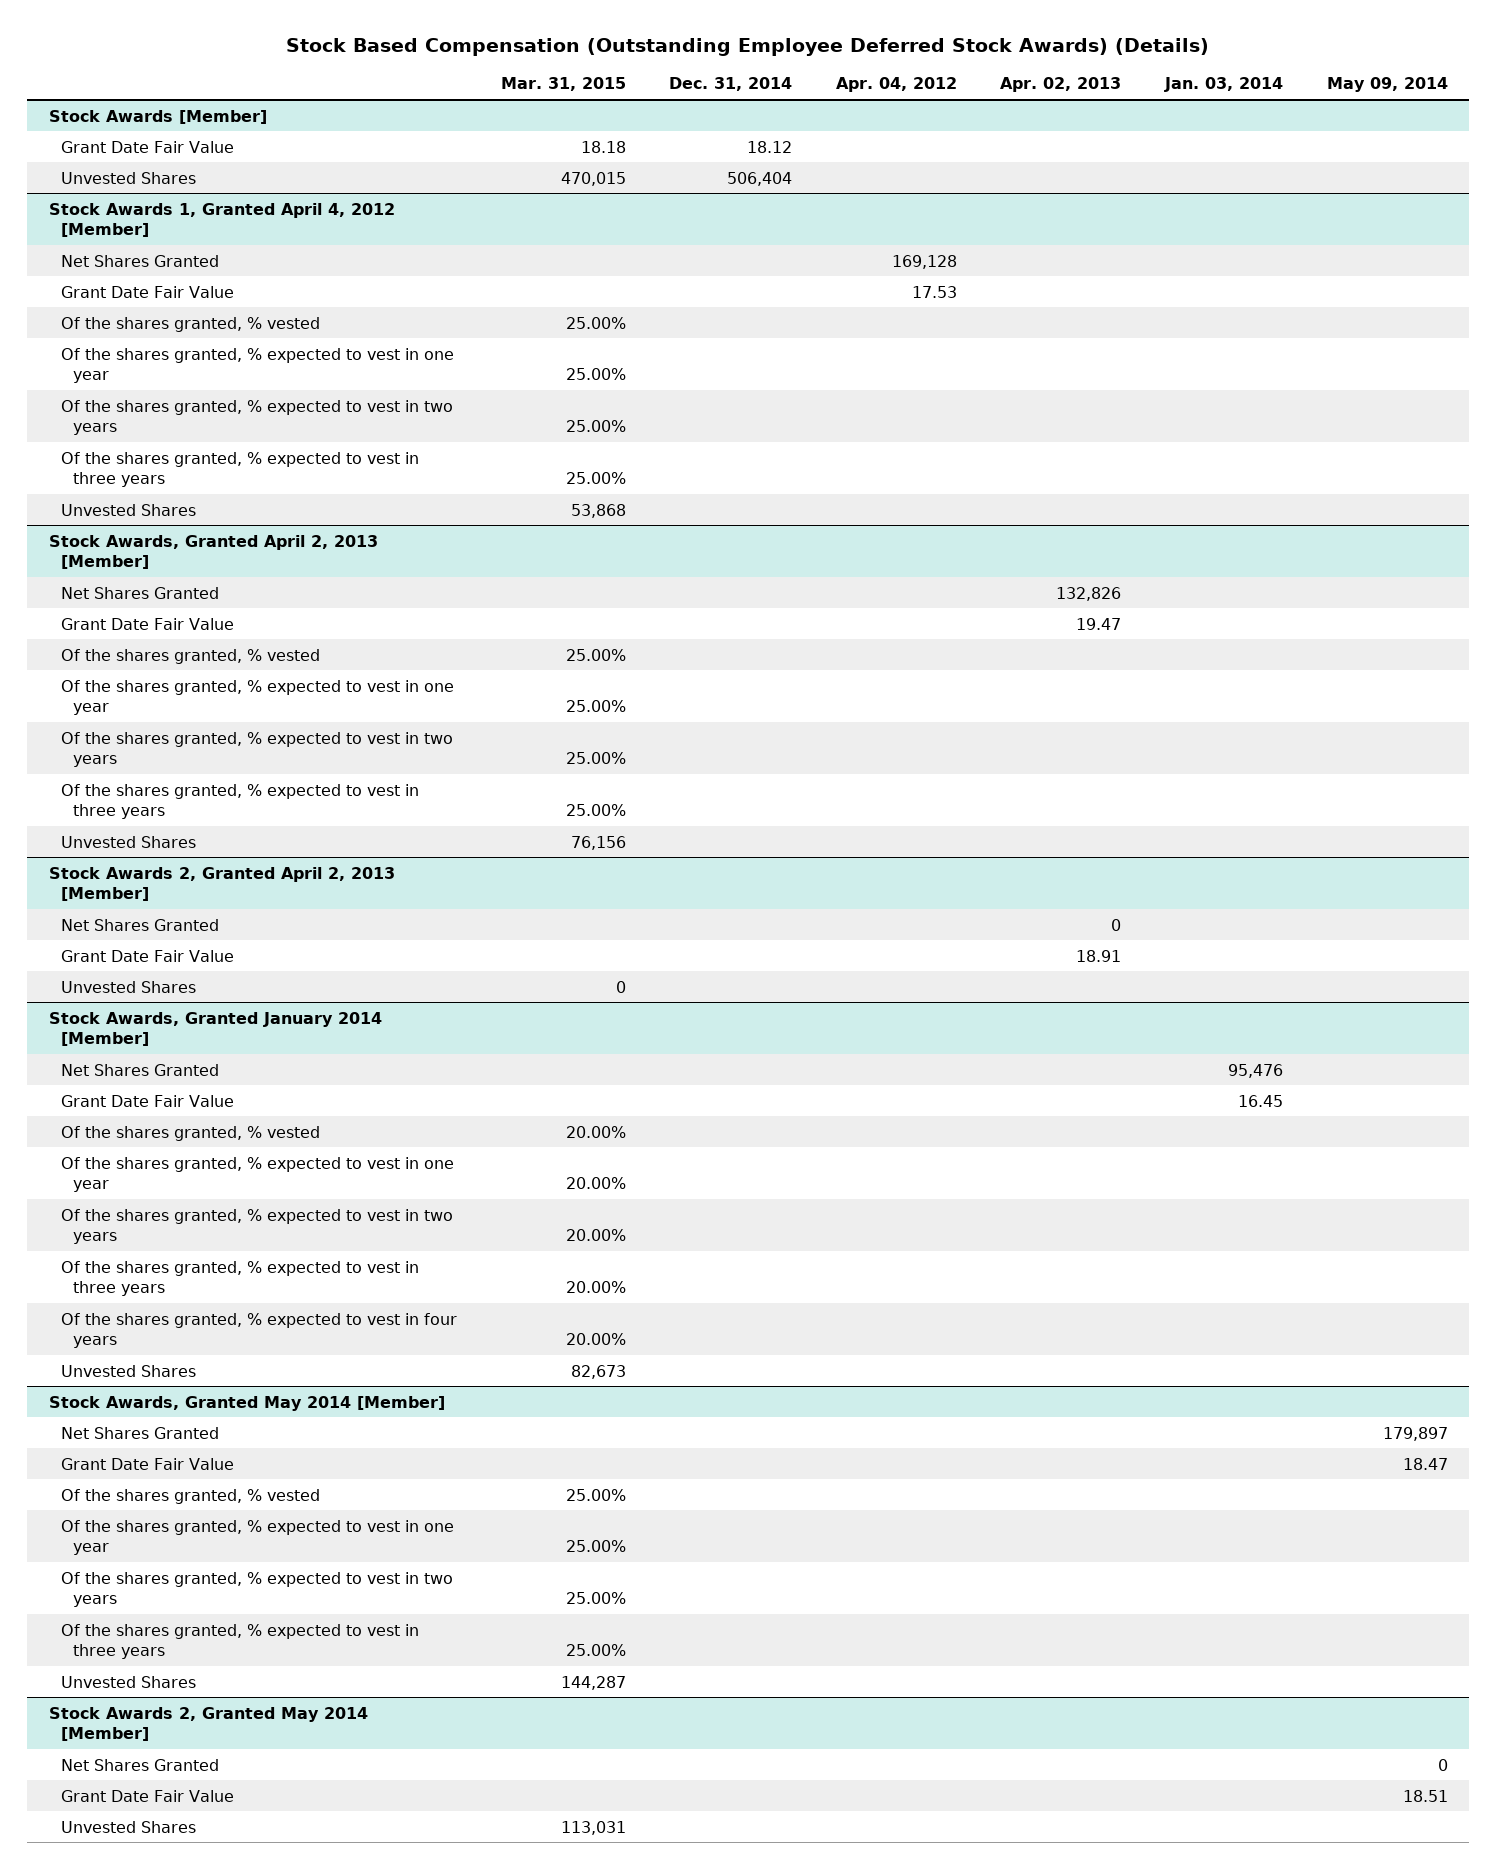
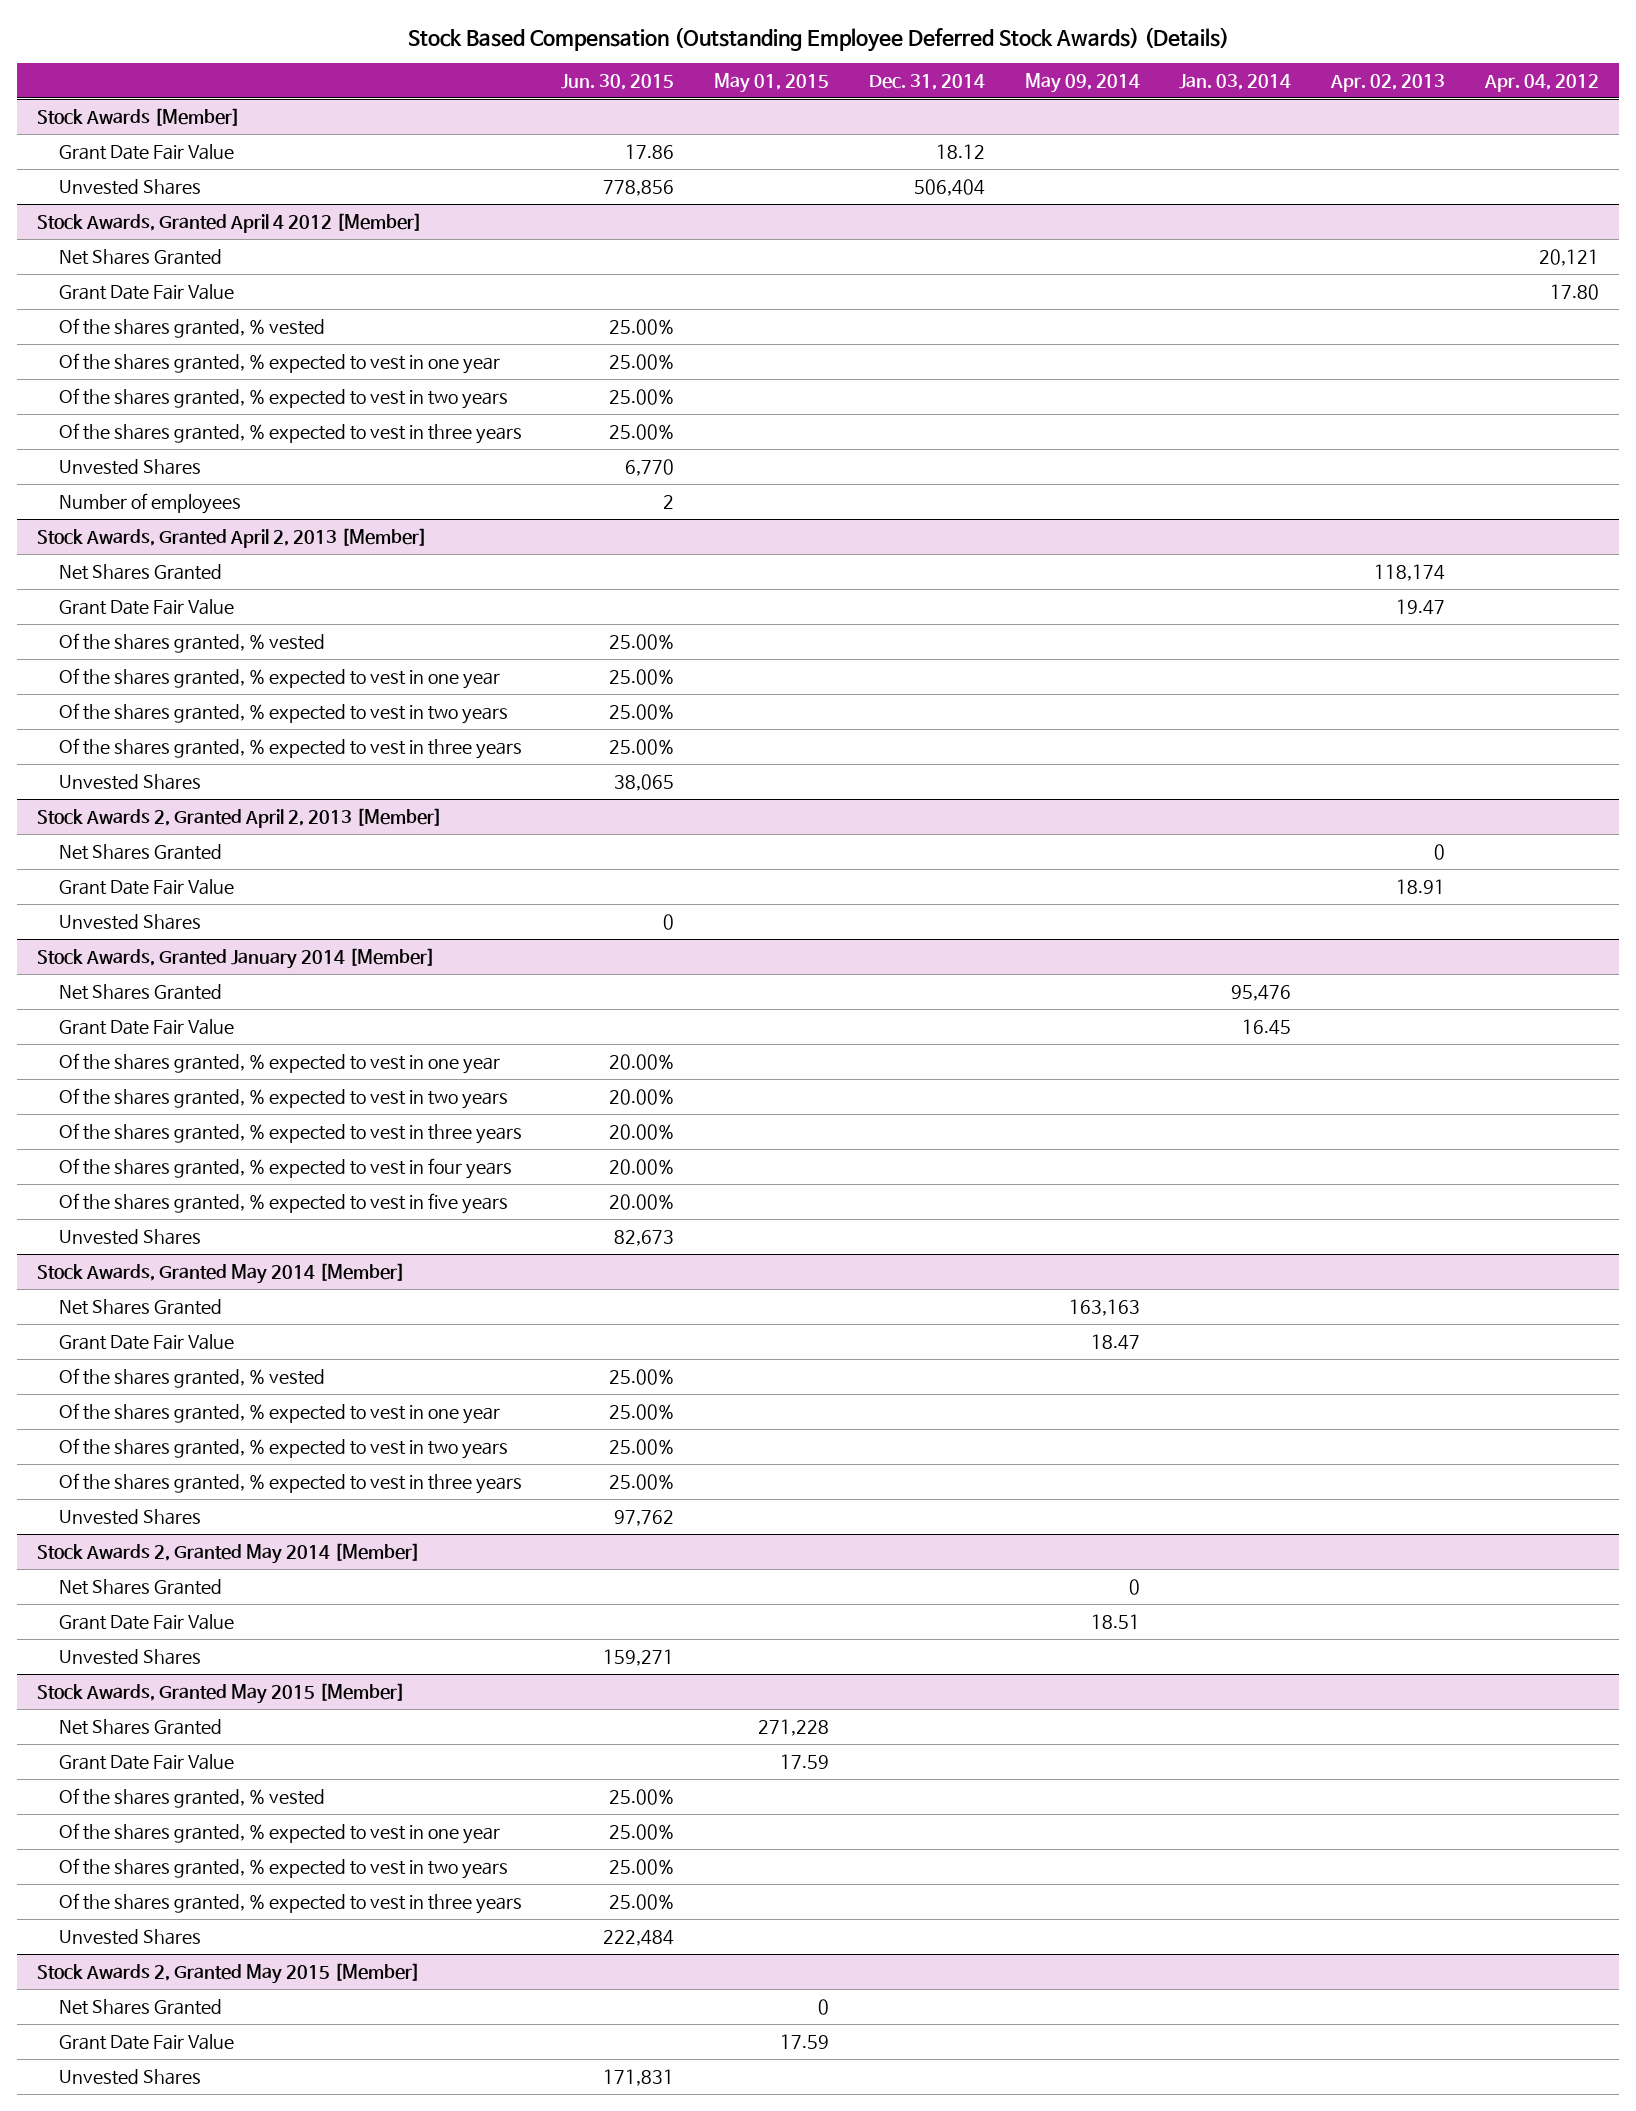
[500,77,626,92] Mar. 31, 2015 -> none
none -> [561,73,675,90] Jun. 30, 2015
none -> [714,72,830,93] May 01, 2015
[48,202,395,237] Stock Awards 1, Granted April 4, 2012 [Member] -> [36,213,422,234] Stock Awards, Granted April 4 2012 [Member]
[891,254,957,269] 169,128 -> [1538,249,1599,267] 20,121
[911,285,957,298] 17.53 -> [1549,284,1599,301] 17.80
none -> [58,493,241,515] Number of employees
[1056,586,1122,601] 132,826 -> [1374,564,1446,582] 118,174
[61,1125,321,1141] Of the shares granted, % vested -> none
none -> [58,1193,508,1215] Of the shares granted, % expected to vest in five years
[1382,1426,1448,1441] 179,897 -> [1068,1299,1140,1317] 163,163
none -> [36,1683,405,1705] Stock Awards, Granted May 2015 [Member]
none -> [58,1719,222,1736] Net Shares Granted
none -> [58,1754,234,1771] Grant Date Fair Value
none -> [58,1788,325,1809] Of the shares granted, % vested
none -> [58,1823,500,1845] Of the shares granted, % expected to vest in one year
none -> [58,1858,508,1880] Of the shares granted, % expected to vest in two years
none -> [58,1893,522,1915] Of the shares granted, % expected to vest in three years
none -> [58,1929,201,1946] Unvested Shares
none -> [36,1963,420,1985] Stock Awards 2, Granted May 2015 [Member]
none -> [58,1999,222,2016] Net Shares Granted
none -> [58,2034,234,2051] Grant Date Fair Value
none -> [58,2069,201,2086] Unvested Shares

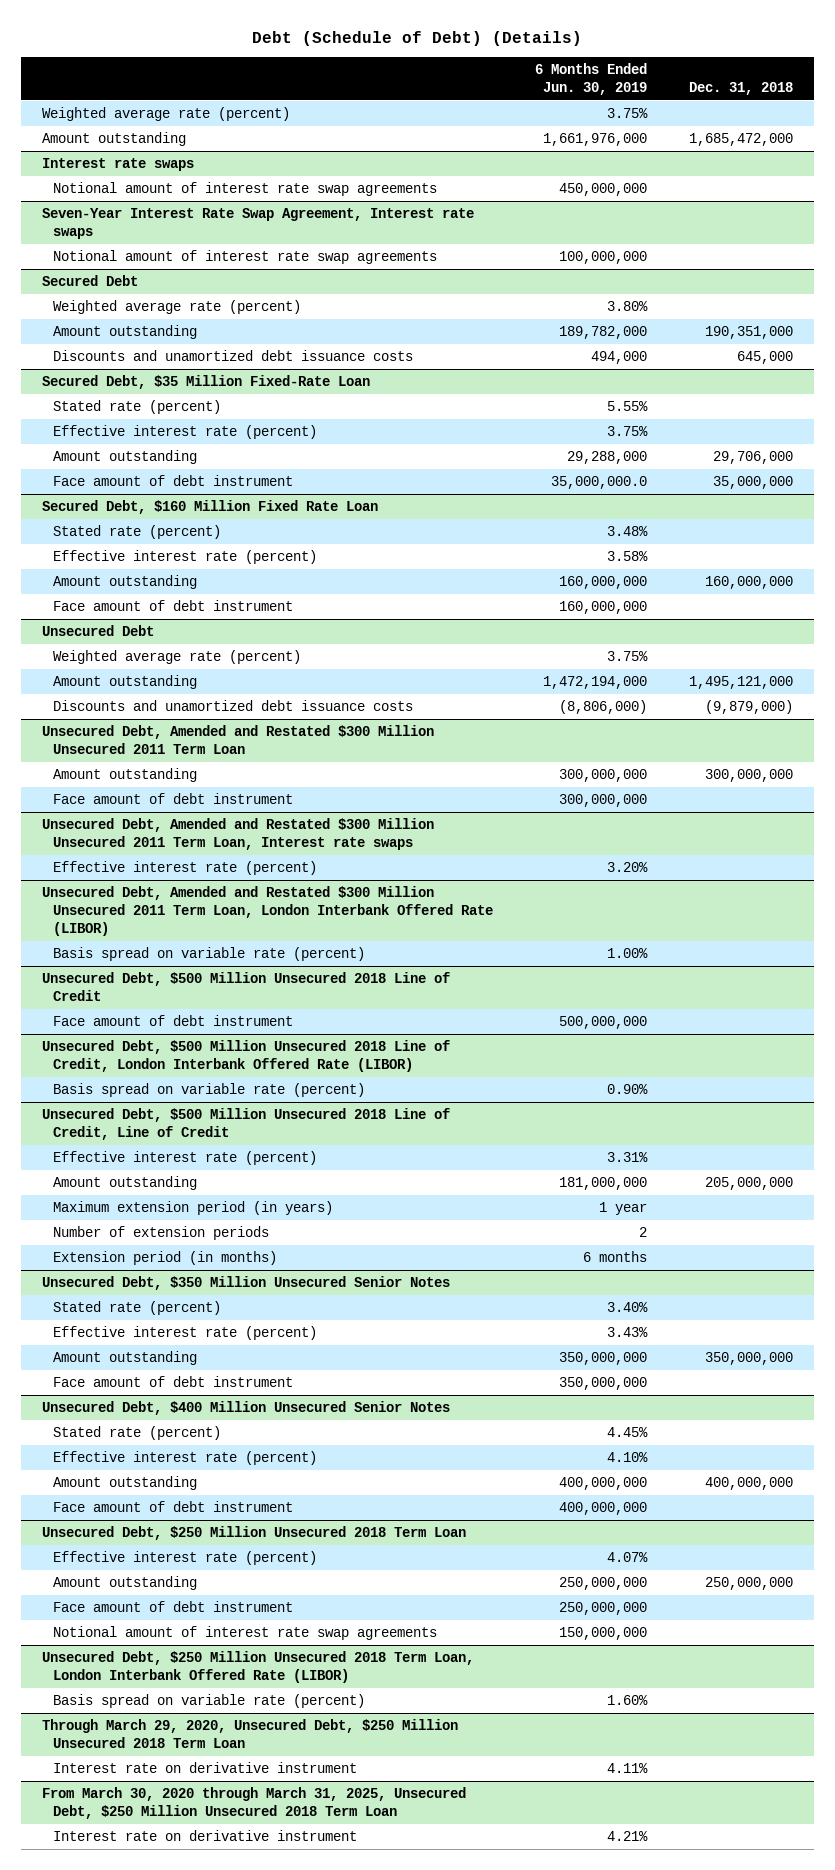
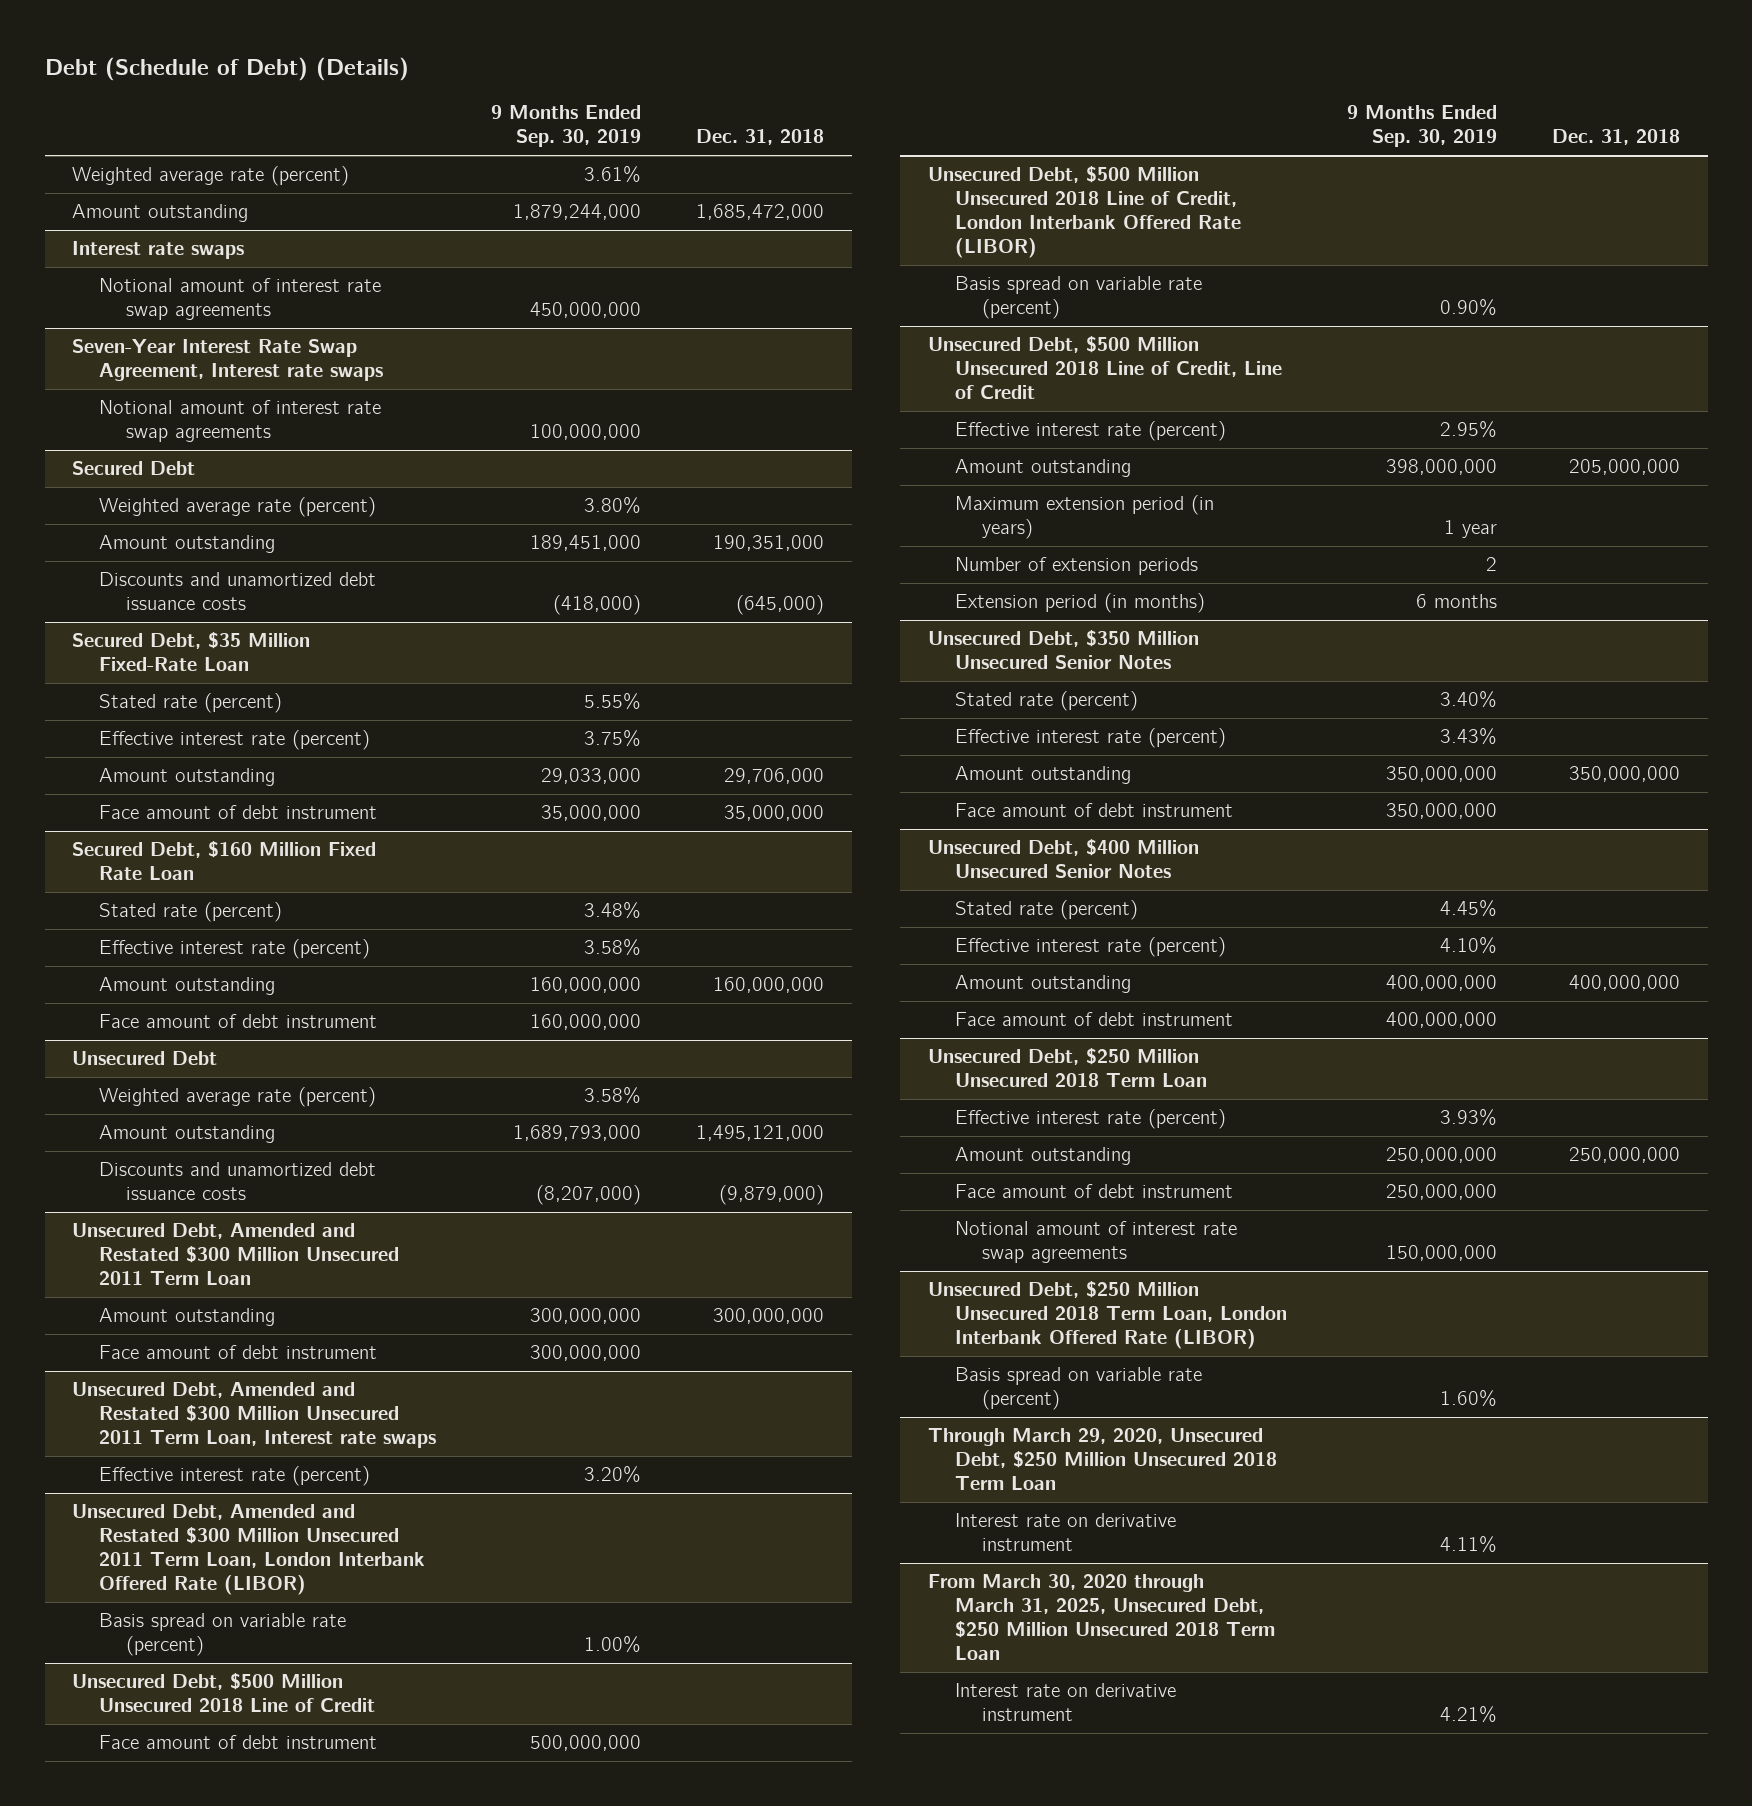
[534,62,647,95] 6 Months Ended Jun. 30, 2019 -> none
none -> [491,105,642,148] 9 Months Ended Sep. 30, 2019
[736,351,793,365] 645,000 -> [736,595,825,616] (645,000)

